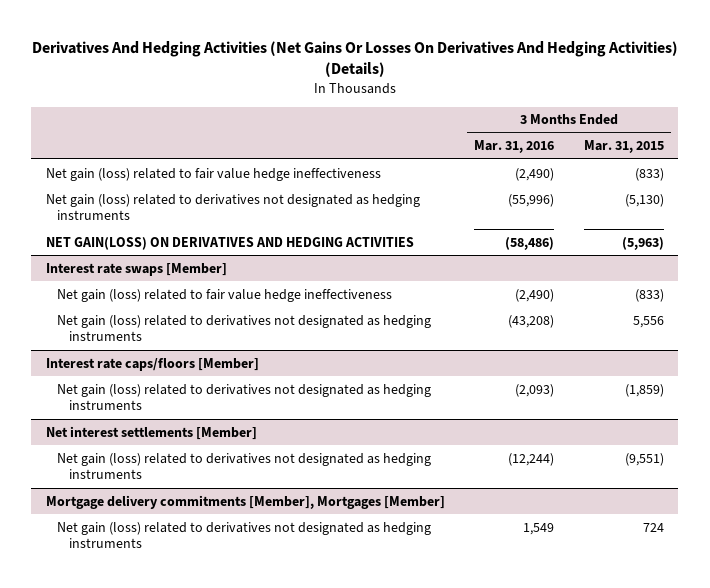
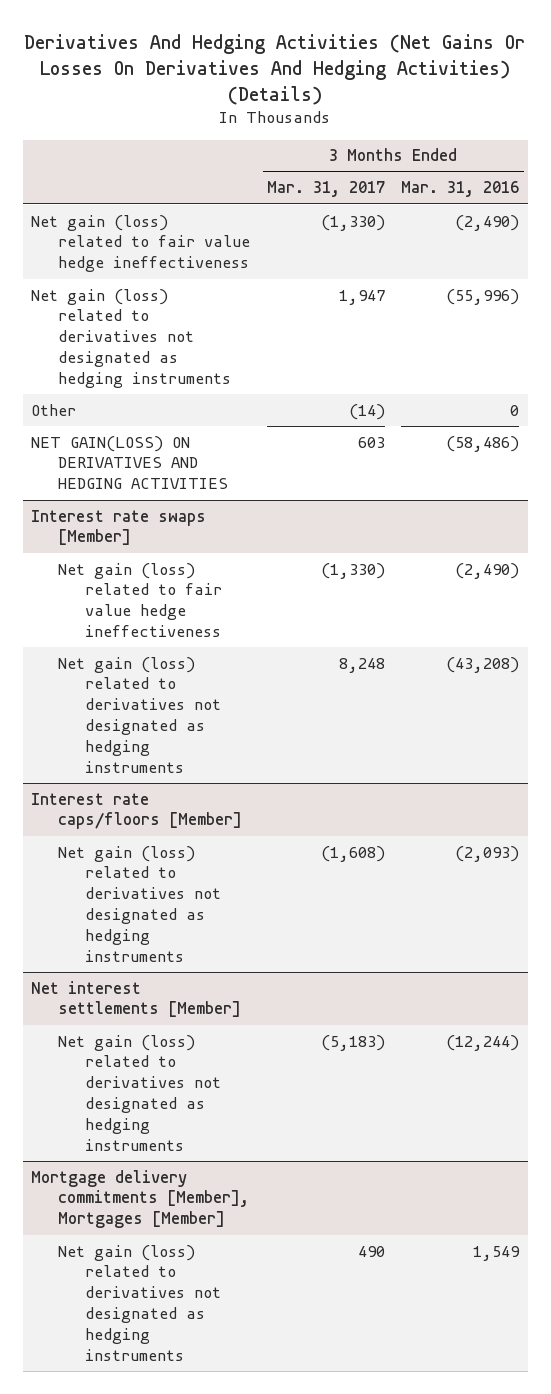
[583,140,664,154] Mar. 31, 2015 -> none
none -> [266,181,385,198] Mar. 31, 2017
none -> [31,403,77,416] Other

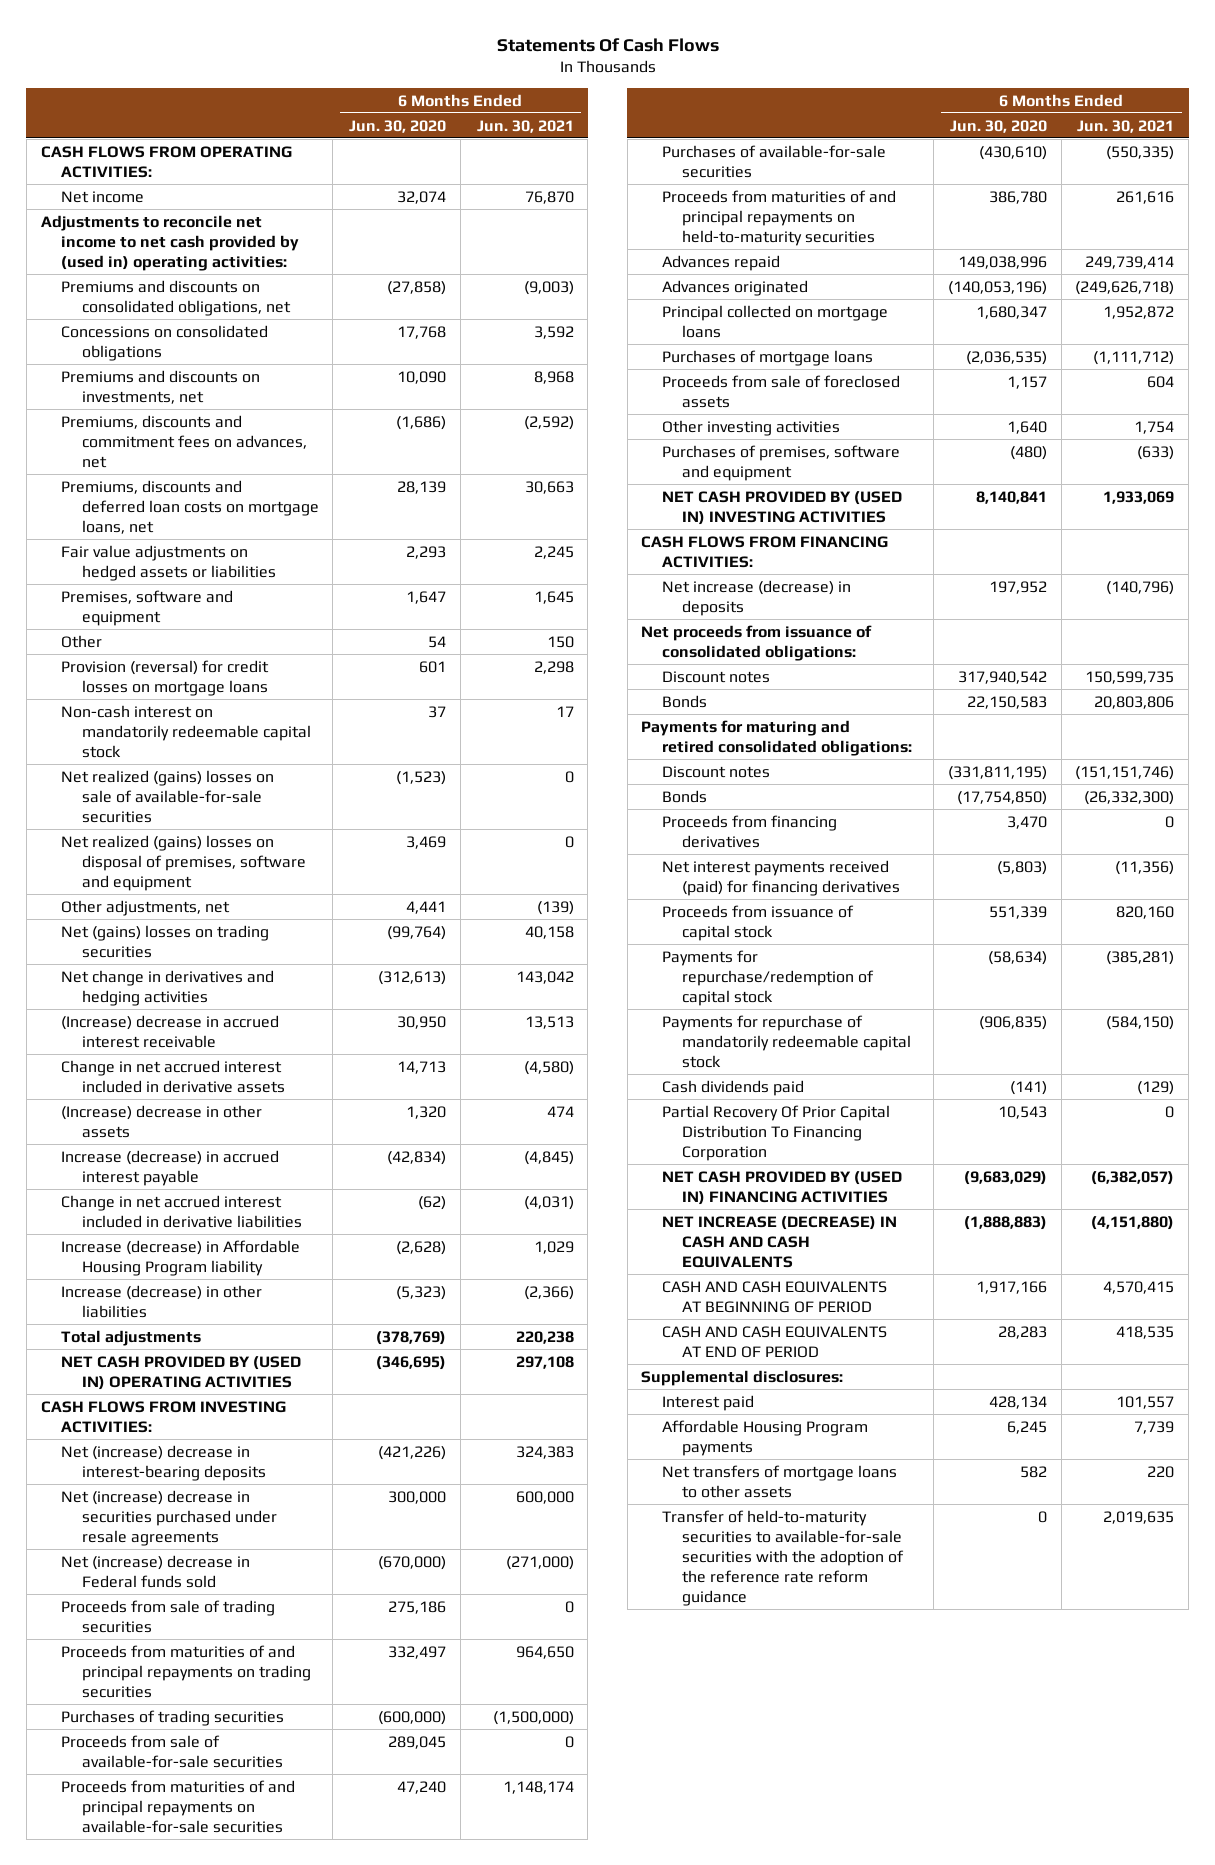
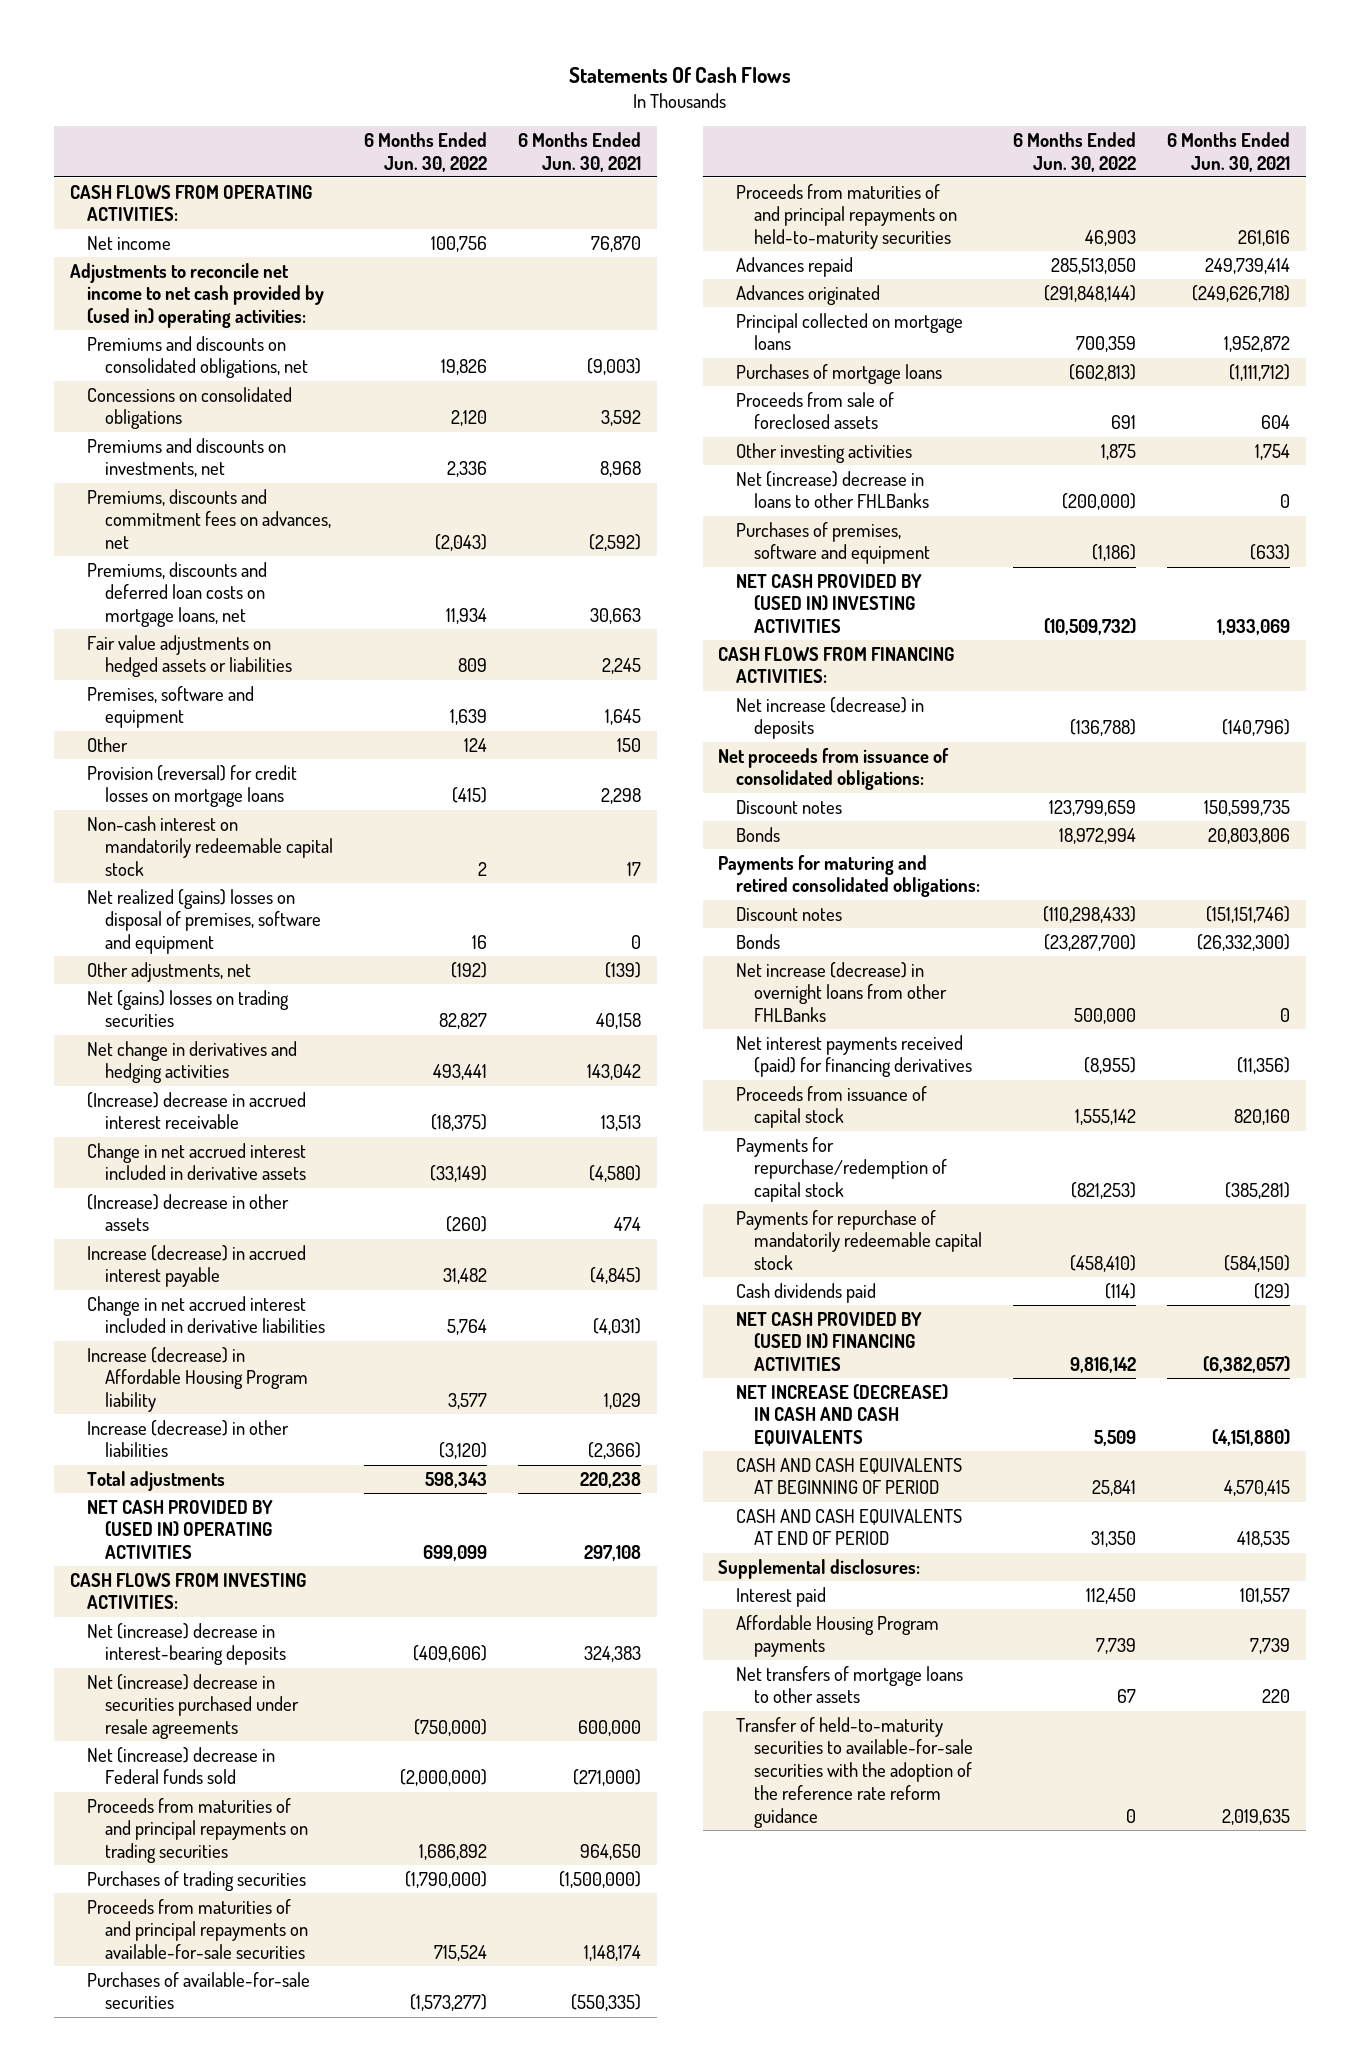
[349,119,447,133] Jun. 30, 2020 -> none
none -> [364,131,488,172] 6 Months Ended Jun. 30, 2022
[61,769,275,823] Net realized (gains) losses on sale of available-for-sale securities -> none
[61,1599,276,1633] Proceeds from sale of trading securities -> none
[61,1734,283,1768] Proceeds from sale of available-for-sale securities -> none
none -> [736,470,930,509] Net (increase) decrease in loans to other FHLBanks
[661,814,837,848] Proceeds from financing derivatives -> none
none -> [736,961,948,1023] Net increase (decrease) in overnight loans from other FHLBanks
[661,1104,890,1161] Partial Recovery Of Prior Capital Distribution To Financing Corporation -> none

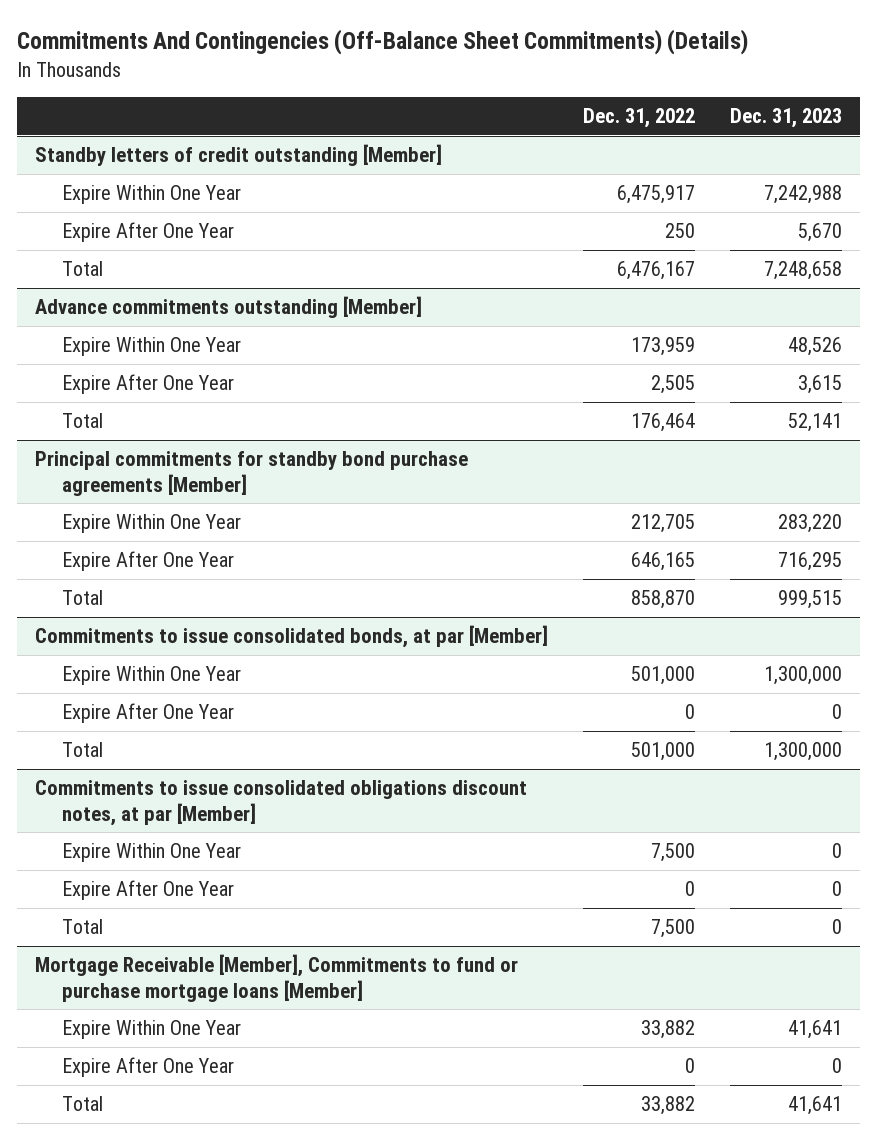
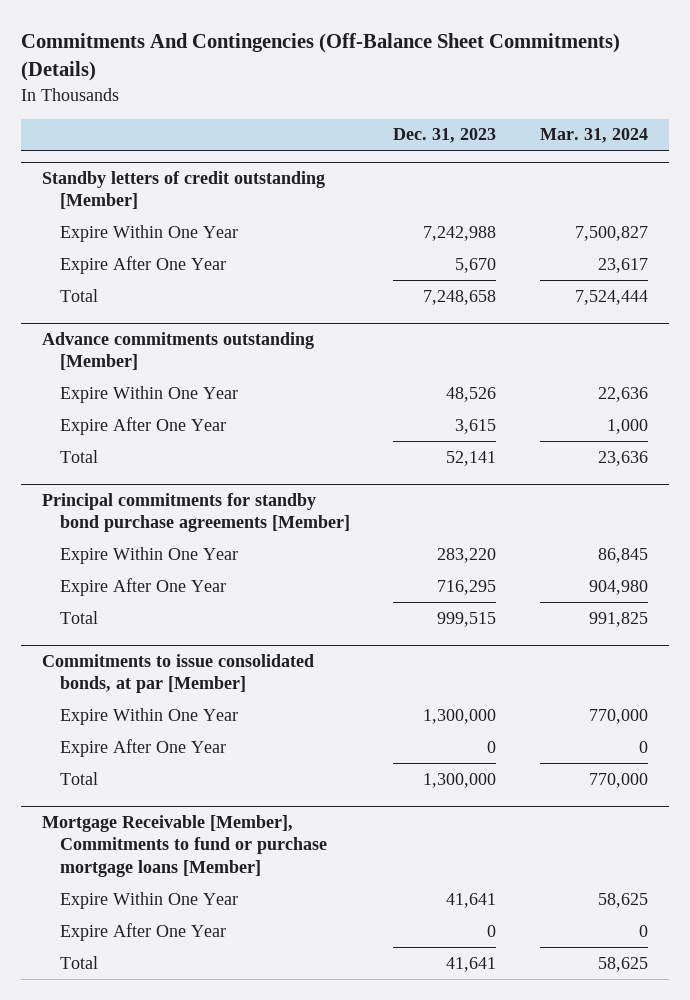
[582,108,695,129] Dec. 31, 2022 -> none
none -> [539,128,648,144] Mar. 31, 2024
[34,780,527,826] Commitments to issue consolidated obligations discount notes, at par [Member] -> none
[62,843,242,863] Expire Within One Year -> none
[62,880,235,901] Expire After One Year -> none
[62,919,104,935] Total -> none

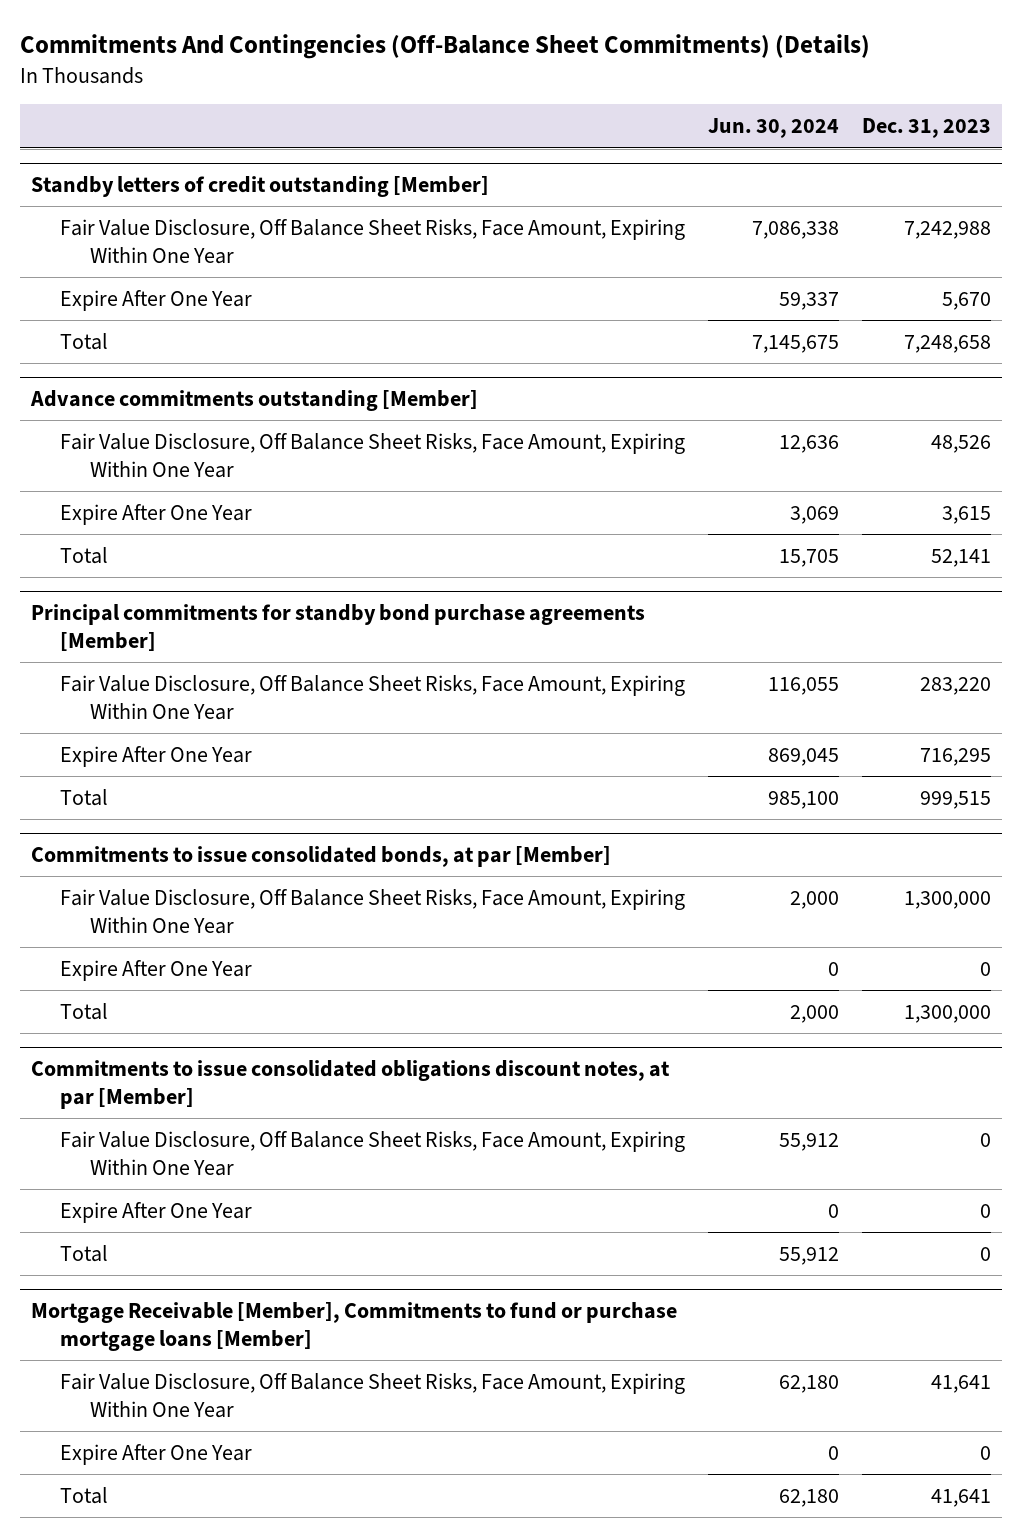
[539,128,648,144] Mar. 31, 2024 -> none
none -> [707,118,839,139] Jun. 30, 2024
[59,224,238,242] Expire Within One Year -> [60,218,686,264] Fair Value Disclosure, Off Balance Sheet Risks, Face Amount, Expiring Within One Year
[59,385,238,403] Expire Within One Year -> [60,432,686,478] Fair Value Disclosure, Off Balance Sheet Risks, Face Amount, Expiring Within One Year
[59,546,238,564] Expire Within One Year -> [60,674,686,720] Fair Value Disclosure, Off Balance Sheet Risks, Face Amount, Expiring Within One Year
[59,707,238,725] Expire Within One Year -> [60,888,686,934] Fair Value Disclosure, Off Balance Sheet Risks, Face Amount, Expiring Within One Year
none -> [30,1059,670,1109] Commitments to issue consolidated obligations discount notes, at par [Member]
none -> [60,1130,686,1176] Fair Value Disclosure, Off Balance Sheet Risks, Face Amount, Expiring Within One Year
none -> [60,1201,253,1223] Expire After One Year
none -> [60,1244,109,1262] Total
[59,891,238,909] Expire Within One Year -> [60,1372,686,1418] Fair Value Disclosure, Off Balance Sheet Risks, Face Amount, Expiring Within One Year

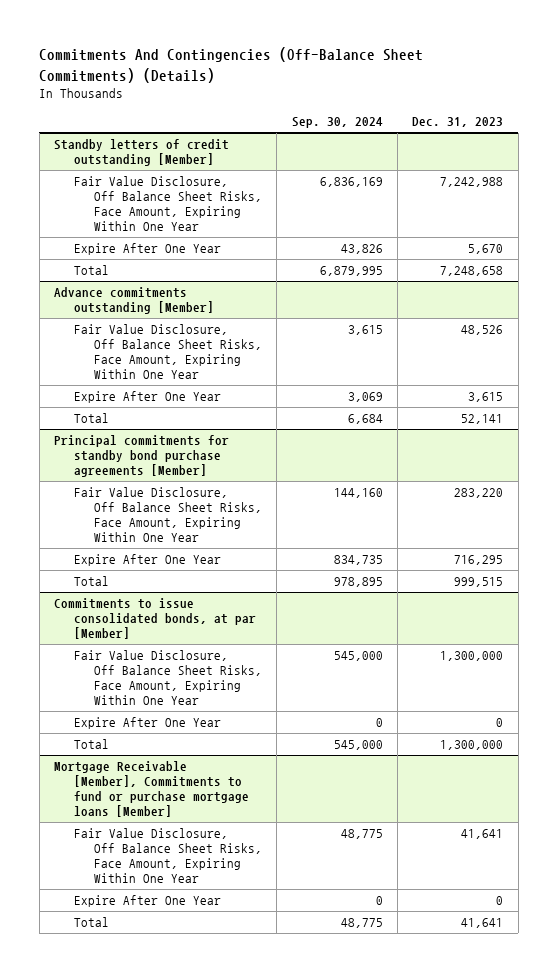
[707,118,839,139] Jun. 30, 2024 -> none
none -> [291,117,383,129] Sep. 30, 2024
[30,1059,670,1109] Commitments to issue consolidated obligations discount notes, at par [Member] -> none
[60,1130,686,1176] Fair Value Disclosure, Off Balance Sheet Risks, Face Amount, Expiring Within One Year -> none
[60,1201,253,1223] Expire After One Year -> none
[60,1244,109,1262] Total -> none

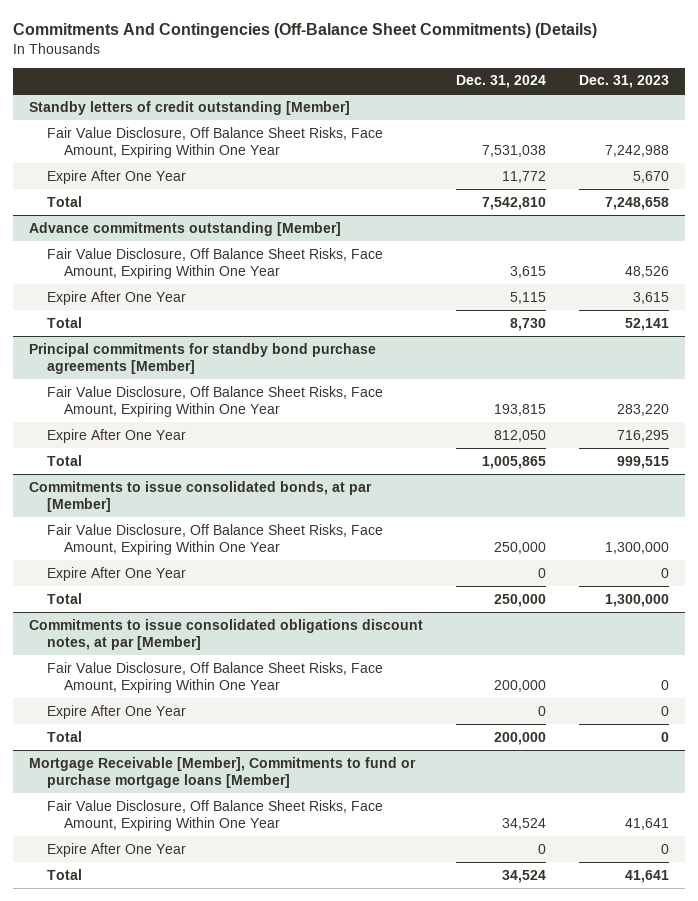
[291,117,383,129] Sep. 30, 2024 -> none
none -> [455,75,546,89] Dec. 31, 2024
none -> [29,618,424,651] Commitments to issue consolidated obligations discount notes, at par [Member]
none -> [46,661,383,694] Fair Value Disclosure, Off Balance Sheet Risks, Face Amount, Expiring Within One Year
none -> [46,704,186,719] Expire After One Year
none -> [46,730,82,742] Total

